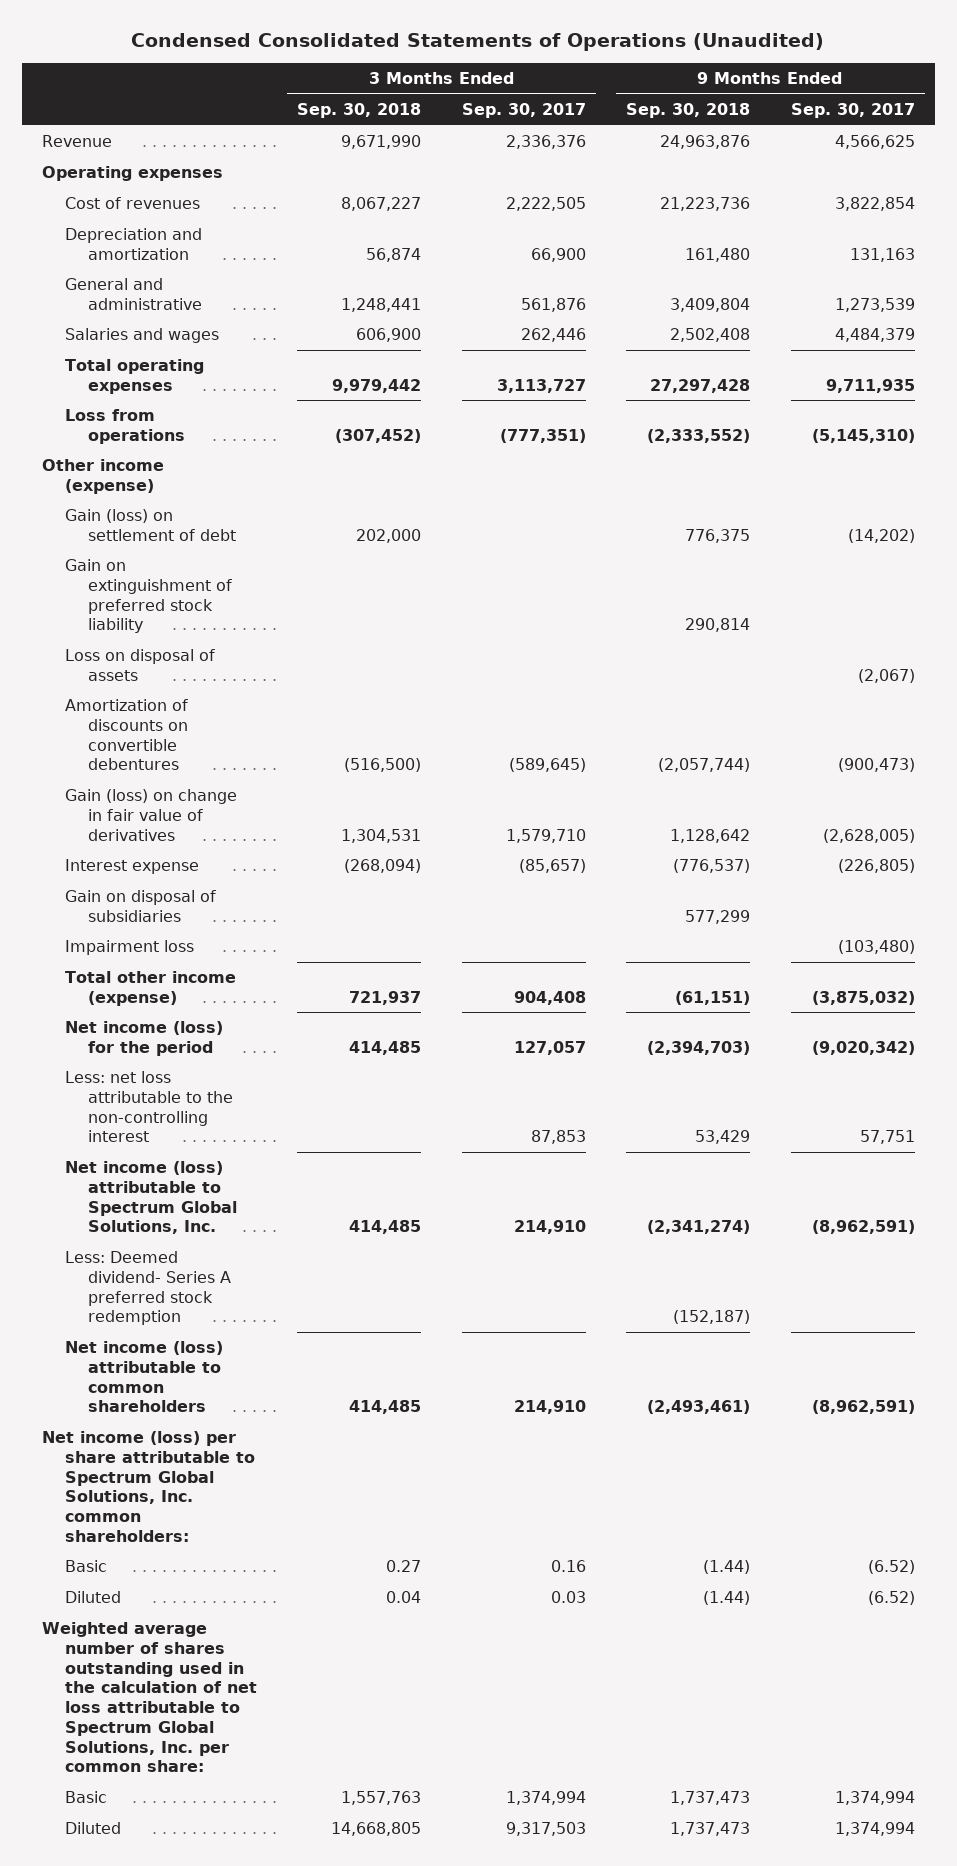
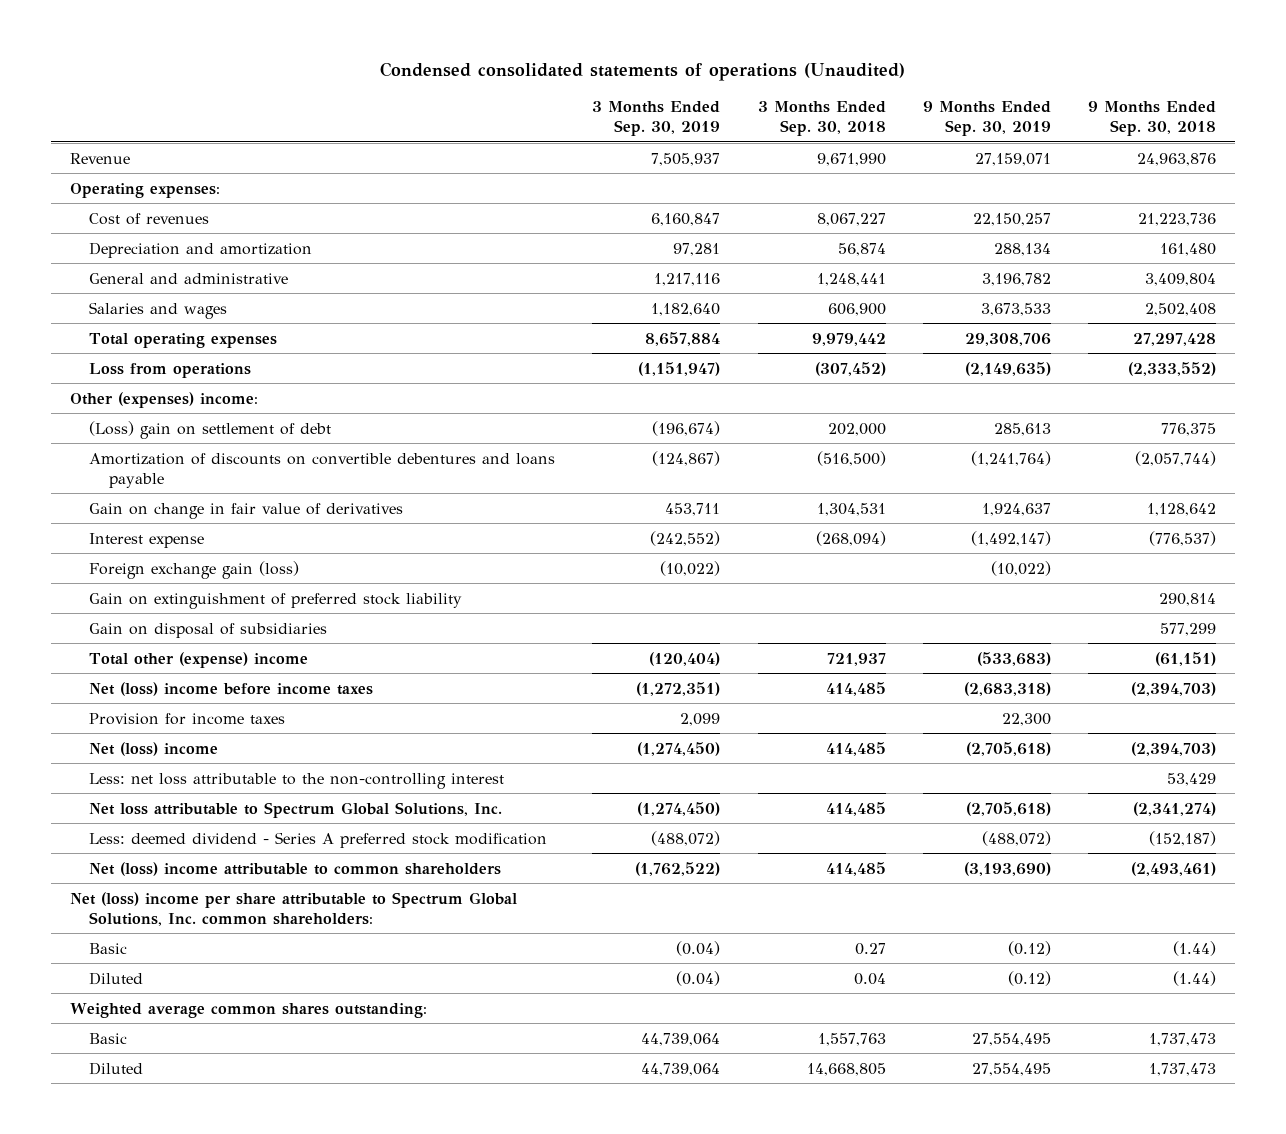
[131,33,825,52] Condensed Consolidated Statements of Operations (Unaudited) -> [379,61,905,81] Condensed consolidated statements of operations (Unaudited)
[461,103,586,119] Sep. 30, 2017 -> none
[790,103,915,119] Sep. 30, 2017 -> none
none -> [592,100,721,137] 3 Months Ended Sep. 30, 2019
none -> [922,100,1051,137] 9 Months Ended Sep. 30, 2019
[42,166,224,182] Operating expenses -> [69,182,220,198] Operating expenses:
[65,649,216,681] Loss on disposal of assets -> none
[42,459,165,494] Other income (expense) -> [69,391,258,408] Other (expenses) income:
[65,509,236,541] Gain (loss) on settlement of debt -> [89,420,332,439] (Loss) gain on settlement of debt
[65,699,189,771] Amortization of discounts on convertible debentures -> [89,452,556,488] Amortization of discounts on convertible debentures and loans payable
[65,789,238,841] Gain (loss) on change in fair value of derivatives -> [89,502,404,519] Gain on change in fair value of derivatives
none -> [89,560,300,579] Foreign exchange gain (loss)
[65,559,232,634] Gain on extinguishment of preferred stock liability -> [89,592,463,609] Gain on extinguishment of preferred stock liability
[65,940,195,956] Impairment loss -> none
[65,971,237,1006] Total other income (expense) -> [89,651,309,668] Total other (expense) income
none -> [89,681,374,696] Net (loss) income before income taxes
none -> [89,712,286,725] Provision for income taxes
[65,1021,224,1056] Net income (loss) for the period -> [89,741,219,756] Net (loss) income
[65,1161,237,1235] Net income (loss) attributable to Spectrum Global Solutions, Inc. -> [89,801,503,818] Net loss attributable to Spectrum Global Solutions, Inc.
[65,1251,231,1326] Less: Deemed dividend- Series A preferred stock redemption -> [89,831,548,848] Less: deemed dividend - Series A preferred stock modification
[65,1341,224,1413] Net income (loss) attributable to common shareholders -> [89,861,502,876] Net (loss) income attributable to common shareholders
[42,1431,256,1542] Net income (loss) per share attributable to Spectrum Global Solutions, Inc. common shareholders: -> [69,891,517,926] Net (loss) income per share attributable to Spectrum Global Solutions, Inc. common shareholders:
[42,1622,258,1773] Weighted average number of shares outstanding used in the calculation of net loss attributable to Spectrum Global Solutions, Inc. per common share: -> [69,1002,427,1018] Weighted average common shares outstanding:

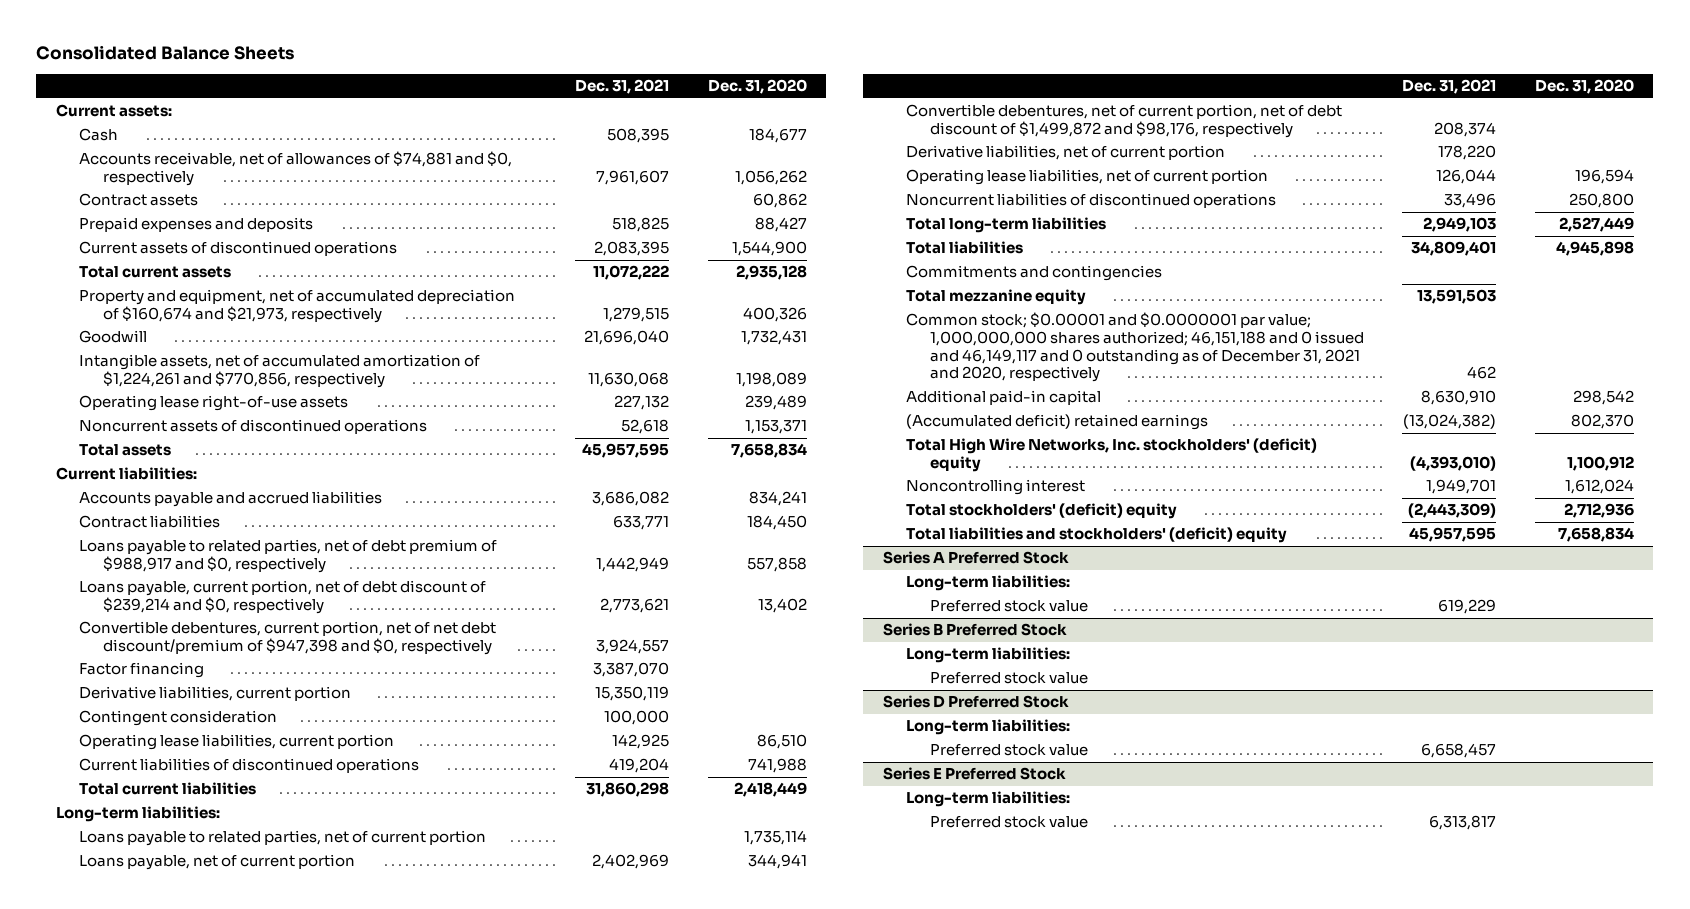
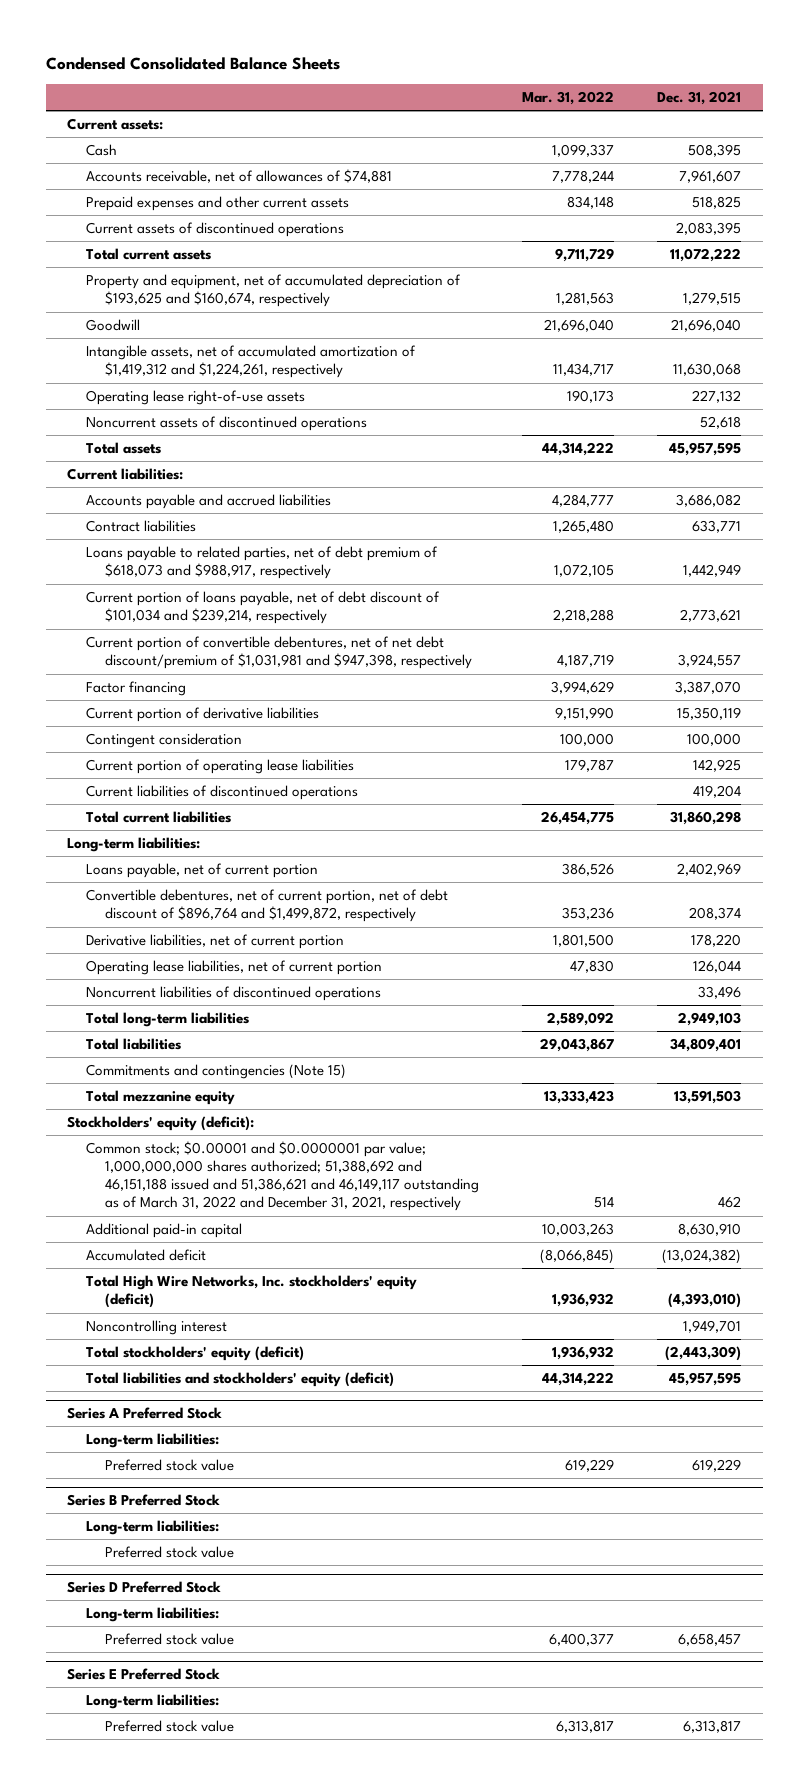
[36,45,295,61] Consolidated Balance Sheets -> [45,56,340,70] Condensed Consolidated Balance Sheets
[707,79,807,95] Dec. 31, 2020 -> none
none -> [521,90,614,105] Mar. 31, 2022
[79,193,199,207] Contract assets -> none
[79,151,513,186] Accounts receivable, net of allowances of $74,881 and $0, respectively -> [85,169,392,184] Accounts receivable, net of allowances of $74,881
[79,217,314,233] Prepaid expenses and deposits -> [85,196,349,212] Prepaid expenses and other current assets
[79,289,516,323] Property and equipment, net of accumulated depreciation of $160,674 and $21,973, respectively -> [85,274,461,308] Property and equipment, net of accumulated depreciation of $193,625 and $160,674, respectively
[79,354,481,388] Intangible assets, net of accumulated amortization of $1,224,261 and $770,856, respectively -> [85,345,416,379] Intangible assets, net of accumulated amortization of $1,419,312 and $1,224,261, respectively
[79,539,498,573] Loans payable to related parties, net of debt premium of $988,917 and $0, respectively -> [85,546,438,580] Loans payable to related parties, net of debt premium of $618,073 and $988,917, respectively
[79,580,487,614] Loans payable, current portion, net of debt discount of $239,214 and $0, respectively -> [85,591,440,625] Current portion of loans payable, net of debt discount of $101,034 and $239,214, respectively
[79,621,497,655] Convertible debentures, current portion, net of net debt discount/premium of $947,398 and $0, respectively -> [85,636,472,670] Current portion of convertible debentures, net of net debt discount/premium of $1,031,981 and $947,398, respectively
[79,686,352,702] Derivative liabilities, current portion -> [85,707,319,723] Current portion of derivative liabilities
[79,734,395,751] Operating lease liabilities, current portion -> [85,759,354,775] Current portion of operating lease liabilities
[79,830,487,847] Loans payable to related parties, net of current portion -> none
[906,104,1343,138] Convertible debentures, net of current portion, net of debt discount of $1,499,872 and $98,176, respectively -> [85,889,448,923] Convertible debentures, net of current portion, net of debt discount of $896,764 and $1,499,872, respectively
[906,265,1163,282] Commitments and contingencies -> [85,1064,346,1080] Commitments and contingencies (Note 15)
none -> [67,1116,255,1132] Stockholders' equity (deficit):
[906,312,1364,383] Common stock; $0.00001 and $0.0000001 par value; 1,000,000,000 shares authorized; 46,151,188 and 0 issued and 46,149,117 and 0 outstanding as of December 31, 2021 and 2020, respectively -> [85,1141,479,1212] Common stock; $0.00001 and $0.0000001 par value; 1,000,000,000 shares authorized; 51,388,692 and 46,151,188 issued and 51,386,621 and 46,149,117 outstanding as of March 31, 2022 and December 31, 2021, respectively
[906,414,1209,431] (Accumulated deficit) retained earnings -> [85,1249,206,1262] Accumulated deficit
[906,438,1318,472] Total High Wire Networks, Inc. stockholders' (deficit) equity -> [85,1275,417,1309] Total High Wire Networks, Inc. stockholders' equity (deficit)
[906,503,1178,520] Total stockholders' (deficit) equity -> [85,1346,304,1362] Total stockholders' equity (deficit)
[906,527,1288,544] Total liabilities and stockholders' (deficit) equity -> [85,1372,394,1388] Total liabilities and stockholders' equity (deficit)

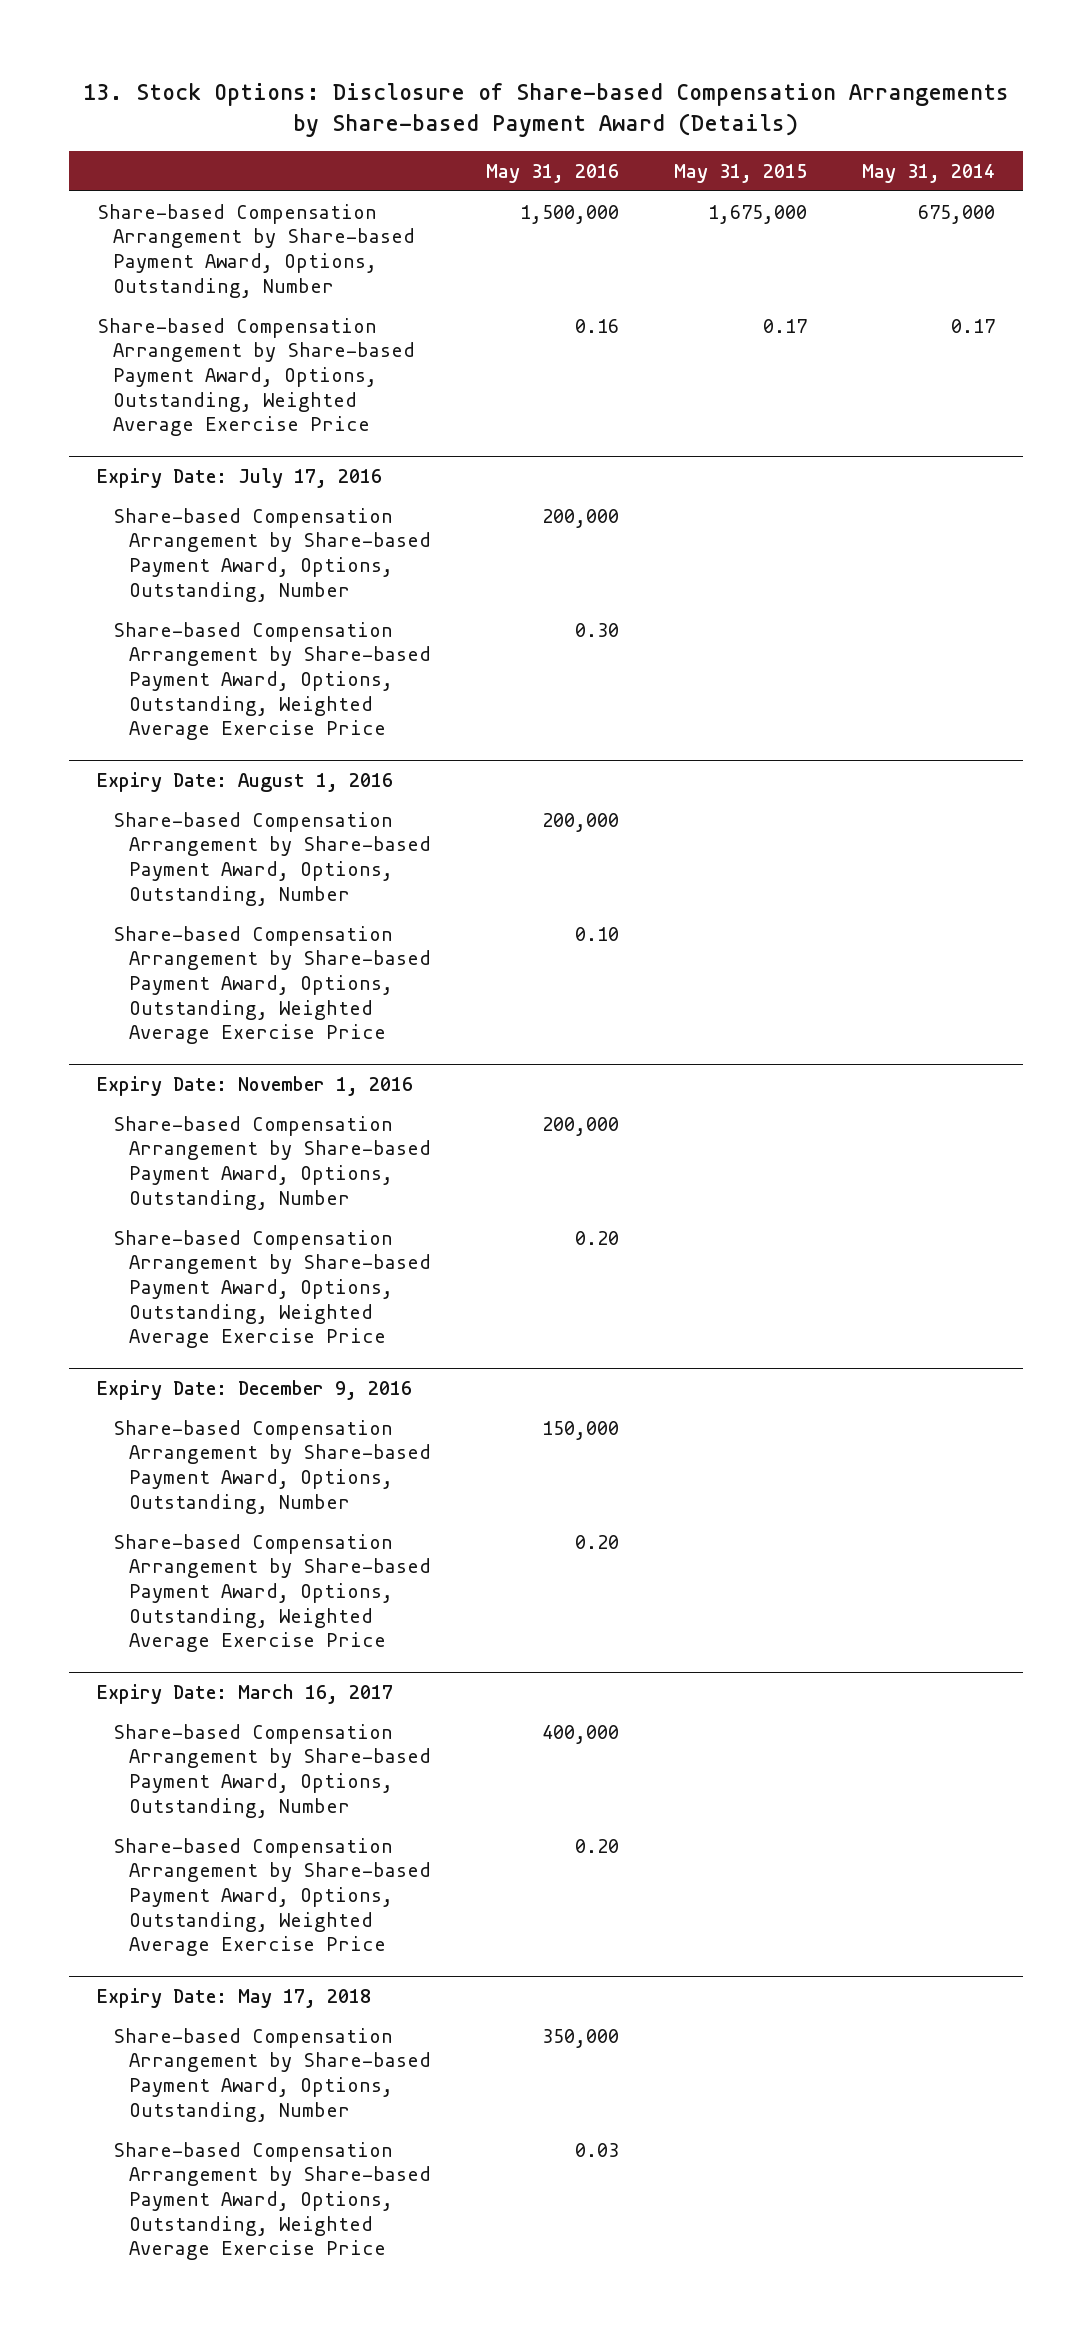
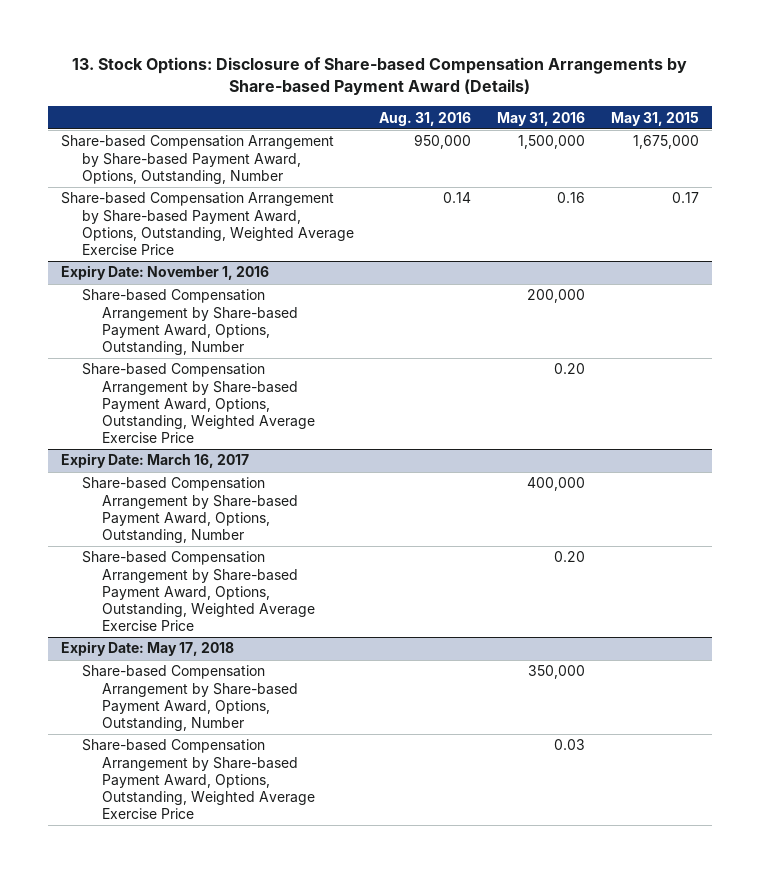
[862,163,996,183] May 31, 2014 -> none
none -> [379,111,472,126] Aug. 31, 2016
[96,467,382,488] Expiry Date: July 17, 2016 -> none
[112,507,432,602] Share-based Compensation Arrangement by Share-based Payment Award, Options, Outstanding, Number -> none
[112,621,432,741] Share-based Compensation Arrangement by Share-based Payment Award, Options, Outstanding, Weighted Average Exercise Price -> none
[96,771,393,792] Expiry Date: August 1, 2016 -> none
[112,811,432,906] Share-based Compensation Arrangement by Share-based Payment Award, Options, Outstanding, Number -> none
[112,925,432,1045] Share-based Compensation Arrangement by Share-based Payment Award, Options, Outstanding, Weighted Average Exercise Price -> none
[96,1379,412,1400] Expiry Date: December 9, 2016 -> none
[112,1419,432,1514] Share-based Compensation Arrangement by Share-based Payment Award, Options, Outstanding, Number -> none
[112,1533,432,1653] Share-based Compensation Arrangement by Share-based Payment Award, Options, Outstanding, Weighted Average Exercise Price -> none

